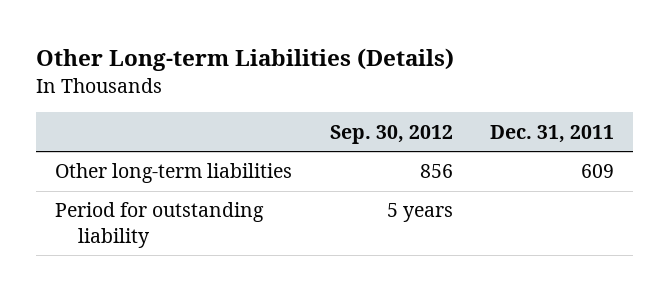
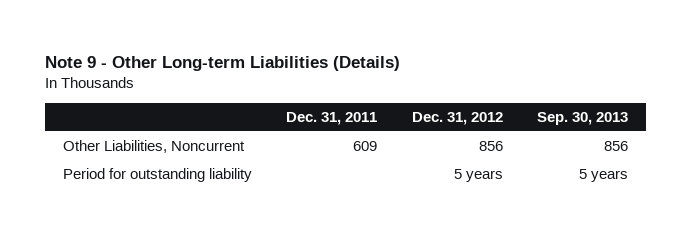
[36,48,455,72] Other Long-term Liabilities (Details) -> [45,56,401,72] Note 9 - Other Long-term Liabilities (Details)
[329,124,453,144] Sep. 30, 2012 -> none
none -> [411,111,503,125] Dec. 31, 2012
none -> [537,111,629,125] Sep. 30, 2013
[54,163,292,184] Other long-term liabilities -> [62,140,245,154] Other Liabilities, Noncurrent

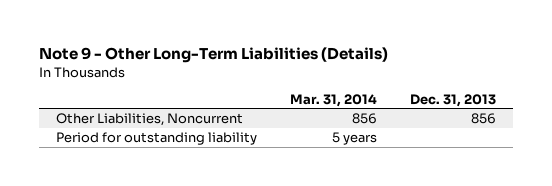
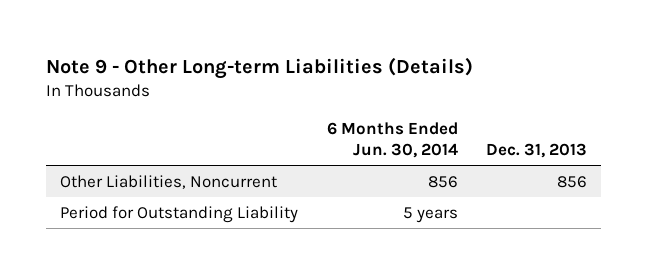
[39,47,389,64] Note 9 - Other Long-Term Liabilities (Details) -> [46,56,474,79] Note 9 - Other Long-term Liabilities (Details)
[290,93,378,107] Mar. 31, 2014 -> none
none -> [326,122,458,159] 6 Months Ended Jun. 30, 2014
[55,132,257,146] Period for outstanding liability -> [60,205,299,223] Period for Outstanding Liability

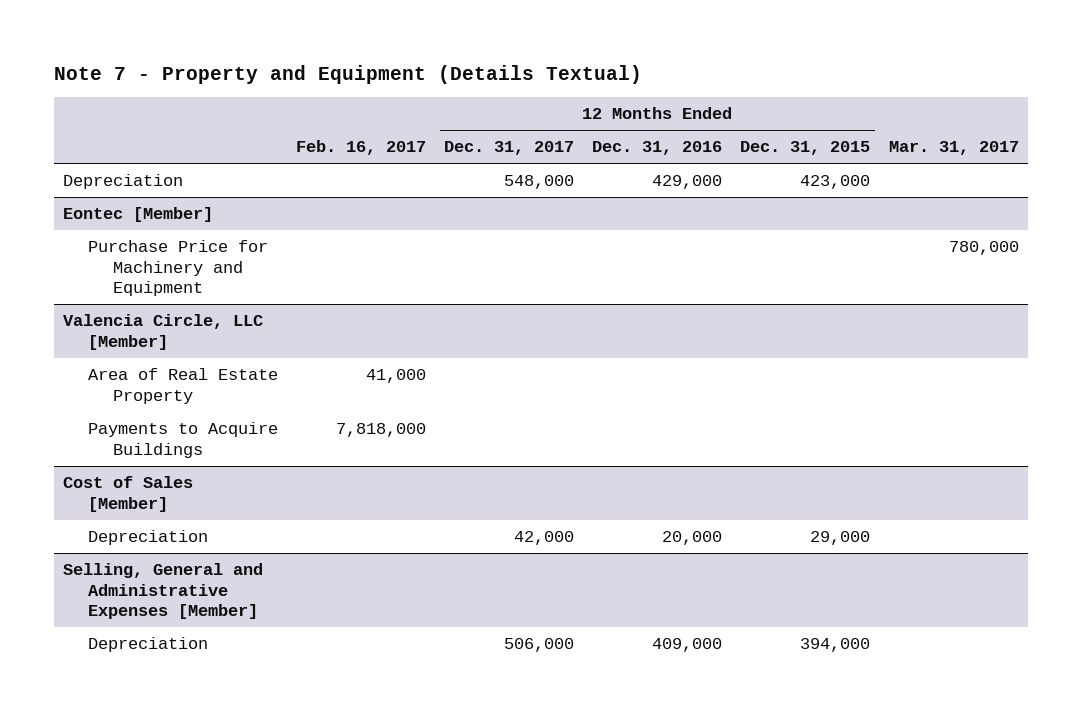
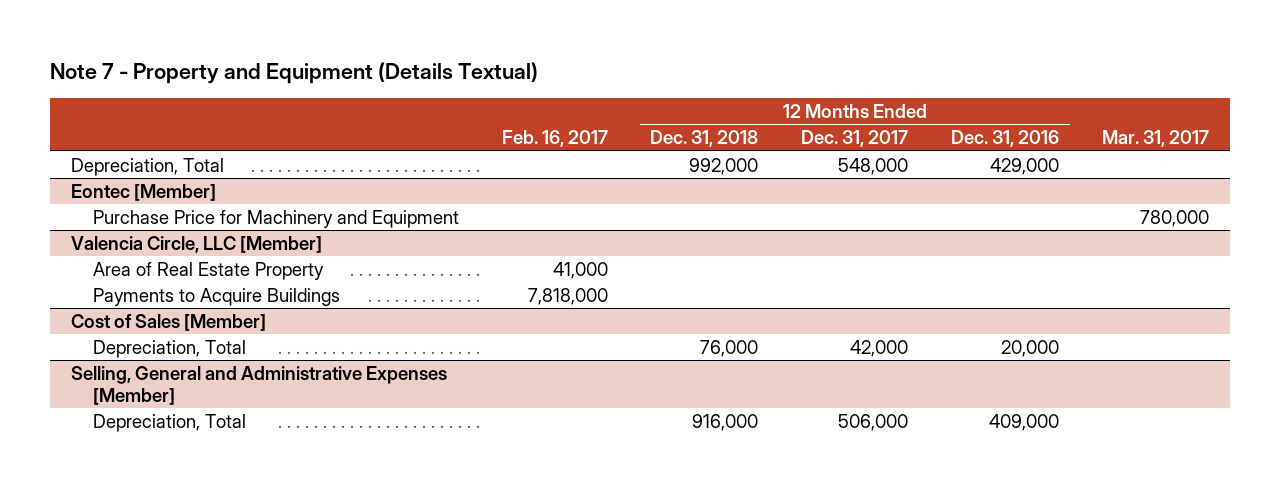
[740,141,871,156] Dec. 31, 2015 -> none
none -> [650,130,759,148] Dec. 31, 2018
[62,174,183,190] Depreciation -> [71,158,225,177] Depreciation, Total
[88,530,209,546] Depreciation -> [92,340,246,359] Depreciation, Total
[88,637,209,653] Depreciation -> [92,414,246,433] Depreciation, Total

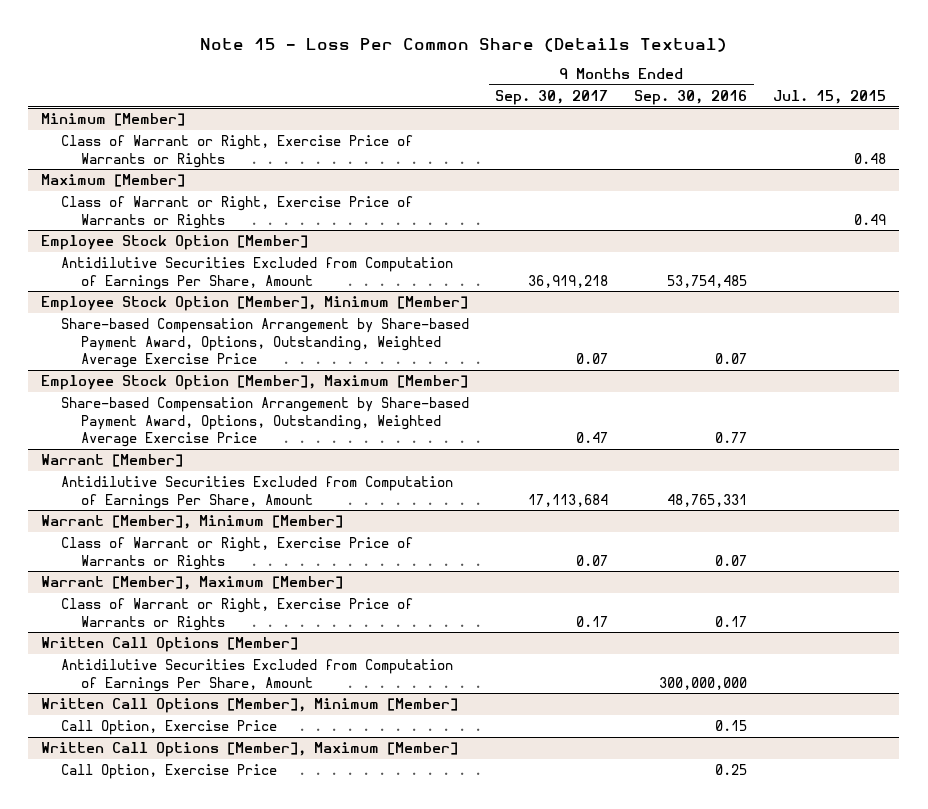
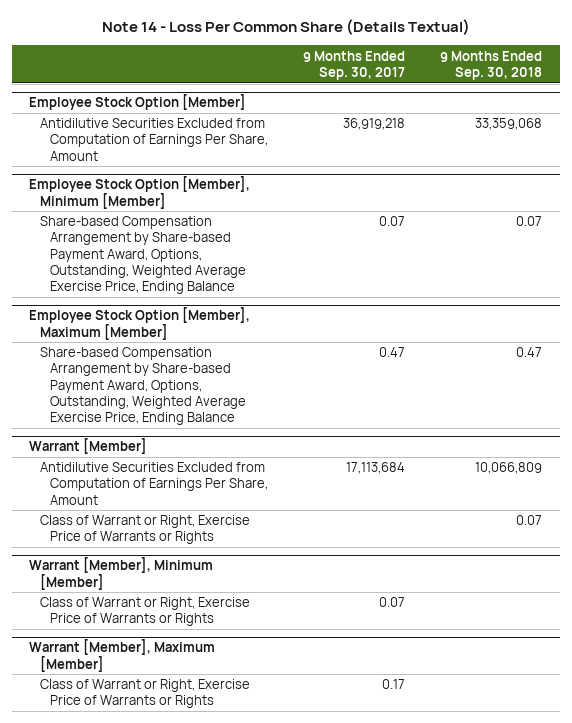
[199,37,727,52] Note 15 - Loss Per Common Share (Details Textual) -> [101,19,470,36] Note 14 - Loss Per Common Share (Details Textual)
[634,90,748,106] Sep. 30, 2016 -> none
[773,90,887,105] Jul. 15, 2015 -> none
none -> [440,50,543,80] 9 Months Ended Sep. 30, 2018
[41,113,186,127] Minimum [Member] -> none
[61,135,414,168] Class of Warrant or Right, Exercise Price of Warrants or Rights -> none
[41,174,186,188] Maximum [Member] -> none
[61,196,414,229] Class of Warrant or Right, Exercise Price of Warrants or Rights -> none
[61,318,470,369] Share-based Compensation Arrangement by Share-based Payment Award, Options, Outstanding, Weighted Average Exercise Price -> [39,216,247,294] Share-based Compensation Arrangement by Share-based Payment Award, Options, Outstanding, Weighted Average Exercise Price, Ending Balance
[61,397,470,448] Share-based Compensation Arrangement by Share-based Payment Award, Options, Outstanding, Weighted Average Exercise Price -> [39,347,247,425] Share-based Compensation Arrangement by Share-based Payment Award, Options, Outstanding, Weighted Average Exercise Price, Ending Balance
none -> [39,515,250,545] Class of Warrant or Right, Exercise Price of Warrants or Rights
[41,637,299,653] Written Call Options [Member] -> none
[61,659,454,692] Antidilutive Securities Excluded from Computation of Earnings Per Share, Amount -> none
[41,698,459,714] Written Call Options [Member], Minimum [Member] -> none
[61,720,278,736] Call Option, Exercise Price -> none
[41,742,459,758] Written Call Options [Member], Maximum [Member] -> none
[61,764,278,780] Call Option, Exercise Price -> none

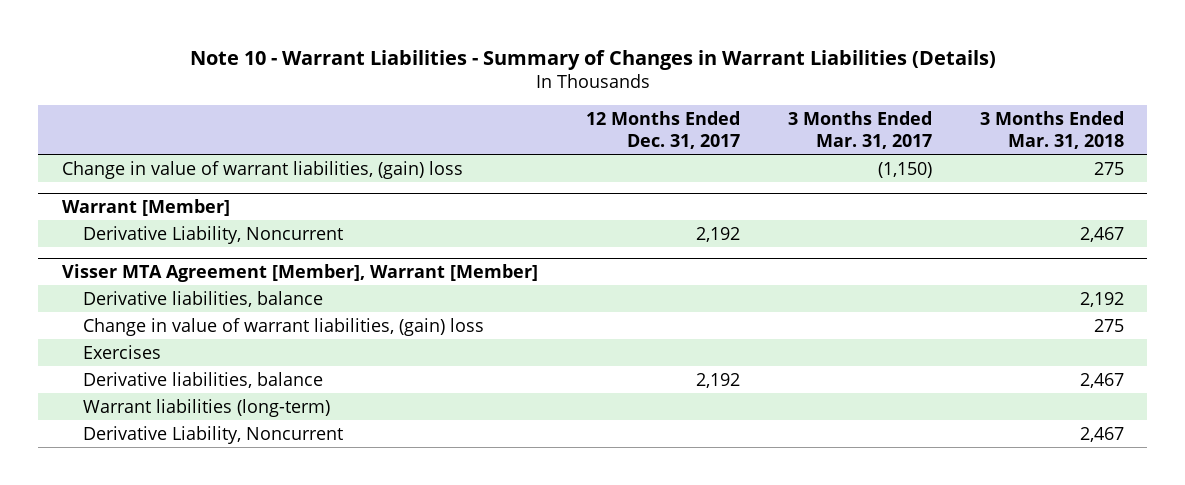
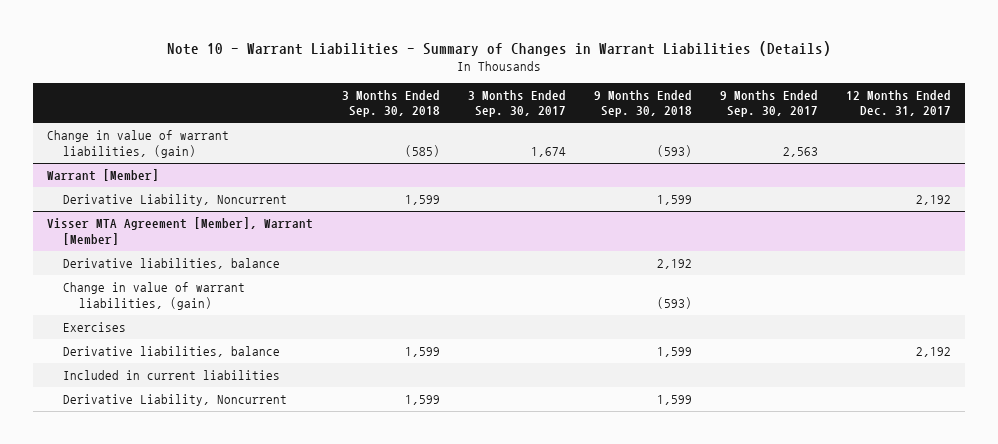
[787,111,932,150] 3 Months Ended Mar. 31, 2017 -> none
[979,111,1124,150] 3 Months Ended Mar. 31, 2018 -> none
none -> [341,89,440,118] 3 Months Ended Sep. 30, 2018
none -> [467,89,566,118] 3 Months Ended Sep. 30, 2017
none -> [593,89,692,118] 9 Months Ended Sep. 30, 2018
none -> [719,89,818,118] 9 Months Ended Sep. 30, 2017
[61,160,463,179] Change in value of warrant liabilities, (gain) loss -> [47,129,230,158] Change in value of warrant liabilities, (gain)
[82,317,484,336] Change in value of warrant liabilities, (gain) loss -> [63,281,246,310] Change in value of warrant liabilities, (gain)
[82,398,330,417] Warrant liabilities (long-term) -> [63,369,281,380] Included in current liabilities

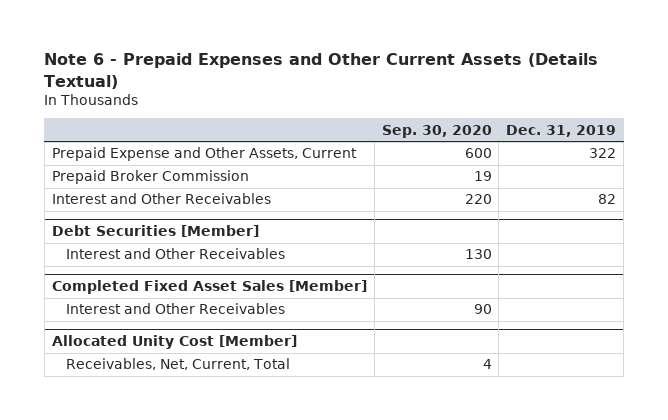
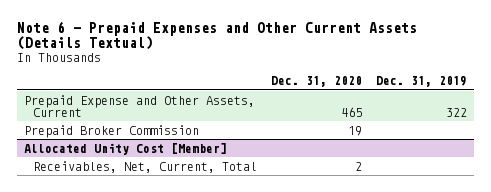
[381,124,492,138] Sep. 30, 2020 -> none
none -> [270,76,362,88] Dec. 31, 2020
[51,193,271,205] Interest and Other Receivables -> none
[51,225,259,238] Debt Securities [Member] -> none
[66,248,286,260] Interest and Other Receivables -> none
[51,280,367,295] Completed Fixed Asset Sales [Member] -> none
[66,303,286,315] Interest and Other Receivables -> none

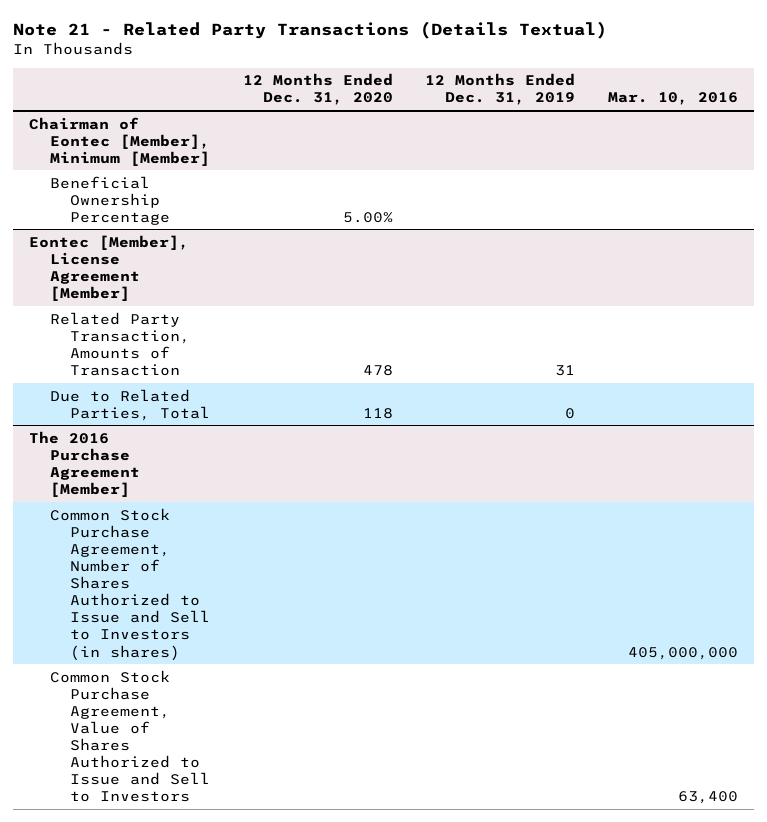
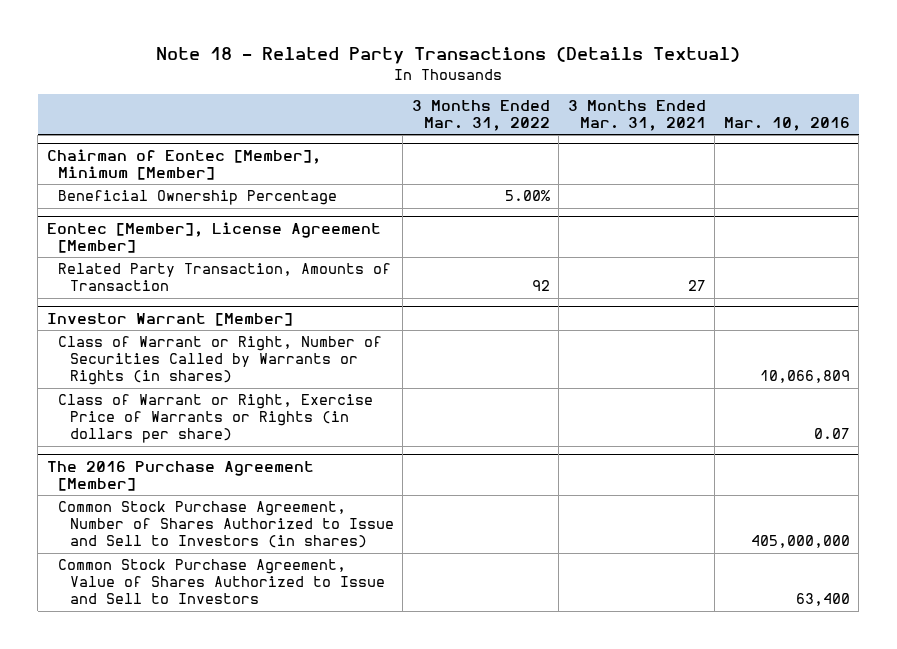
[12,20,607,39] Note 21 - Related Party Transactions (Details Textual) -> [156,47,741,65] Note 18 - Related Party Transactions (Details Textual)
[242,73,393,106] 12 Months Ended Dec. 31, 2020 -> none
[425,73,576,106] 12 Months Ended Dec. 31, 2019 -> none
none -> [411,100,550,132] 3 Months Ended Mar. 31, 2022
none -> [567,100,706,132] 3 Months Ended Mar. 31, 2021
[49,388,211,421] Due to Related Parties, Total -> none
none -> [46,312,293,326] Investor Warrant [Member]
none -> [58,336,383,386] Class of Warrant or Right, Number of Securities Called by Warrants or Rights (in shares)
none -> [58,394,374,444] Class of Warrant or Right, Exercise Price of Warrants or Rights (in dollars per share)

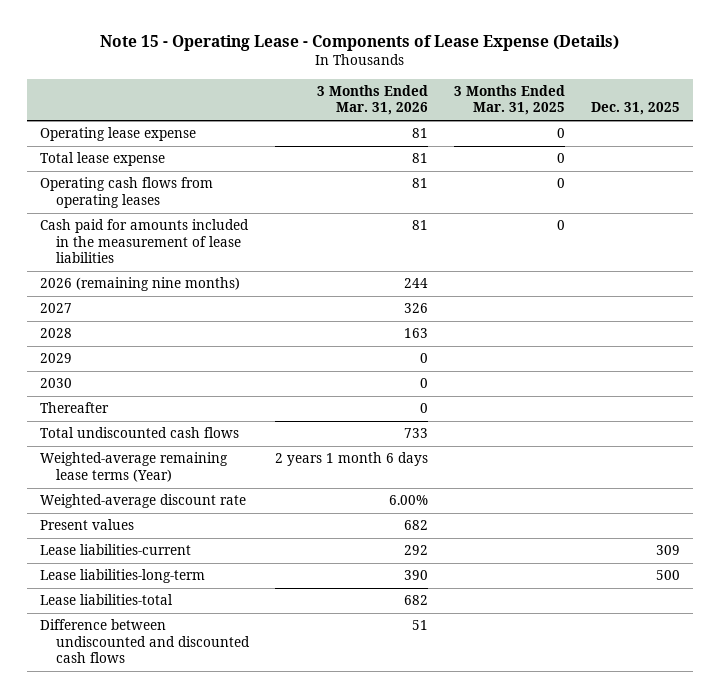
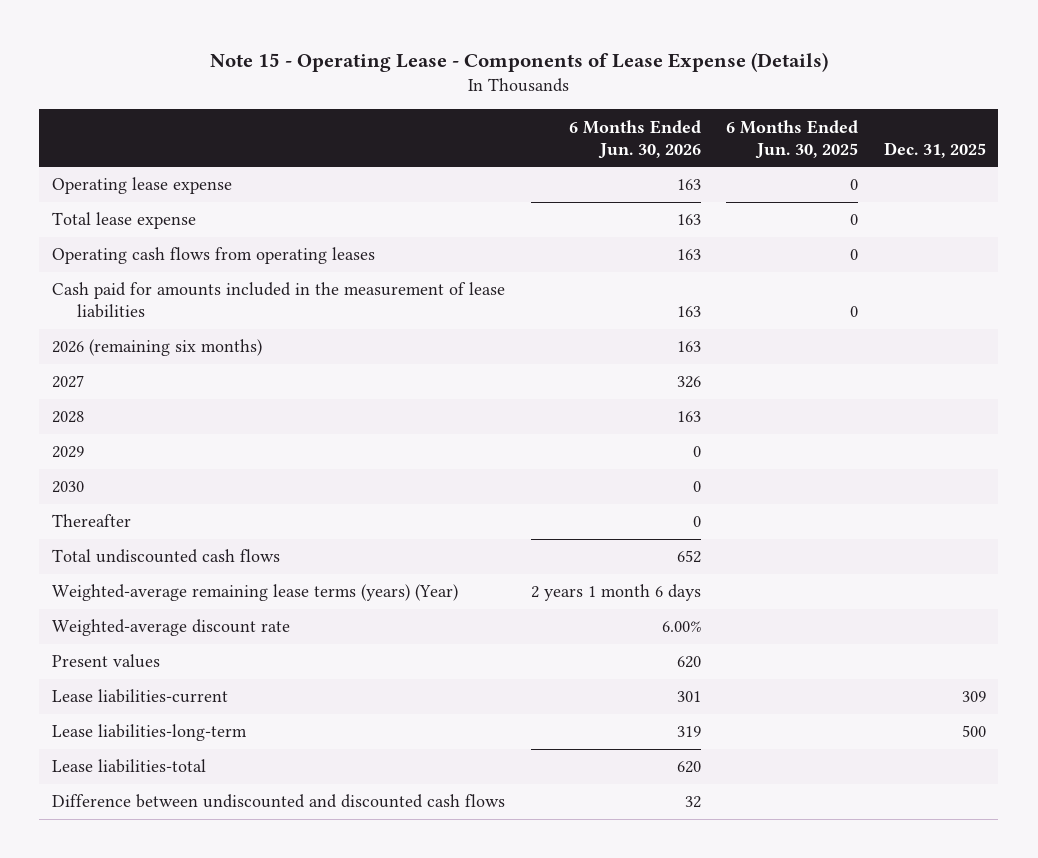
[317,85,429,116] 3 Months Ended Mar. 31, 2026 -> none
[454,85,566,116] 3 Months Ended Mar. 31, 2025 -> none
none -> [568,119,701,159] 6 Months Ended Jun. 30, 2026
none -> [726,119,859,159] 6 Months Ended Jun. 30, 2025
[39,277,240,292] 2026 (remaining nine months) -> [52,339,263,357] 2026 (remaining six months)
[39,452,228,482] Weighted-average remaining lease terms (Year) -> [52,584,459,602] Weighted-average remaining lease terms (years) (Year)

